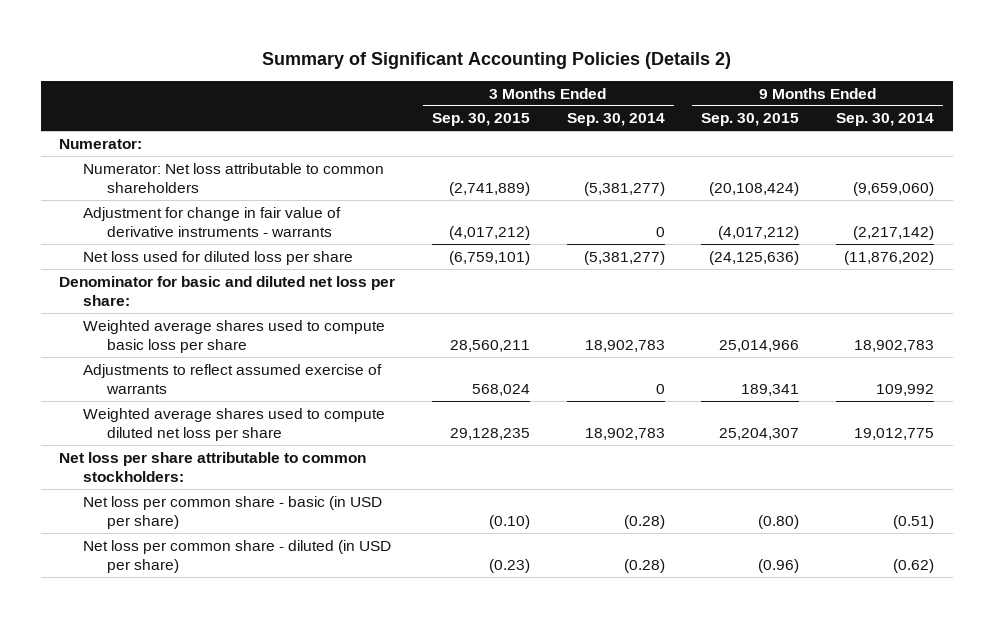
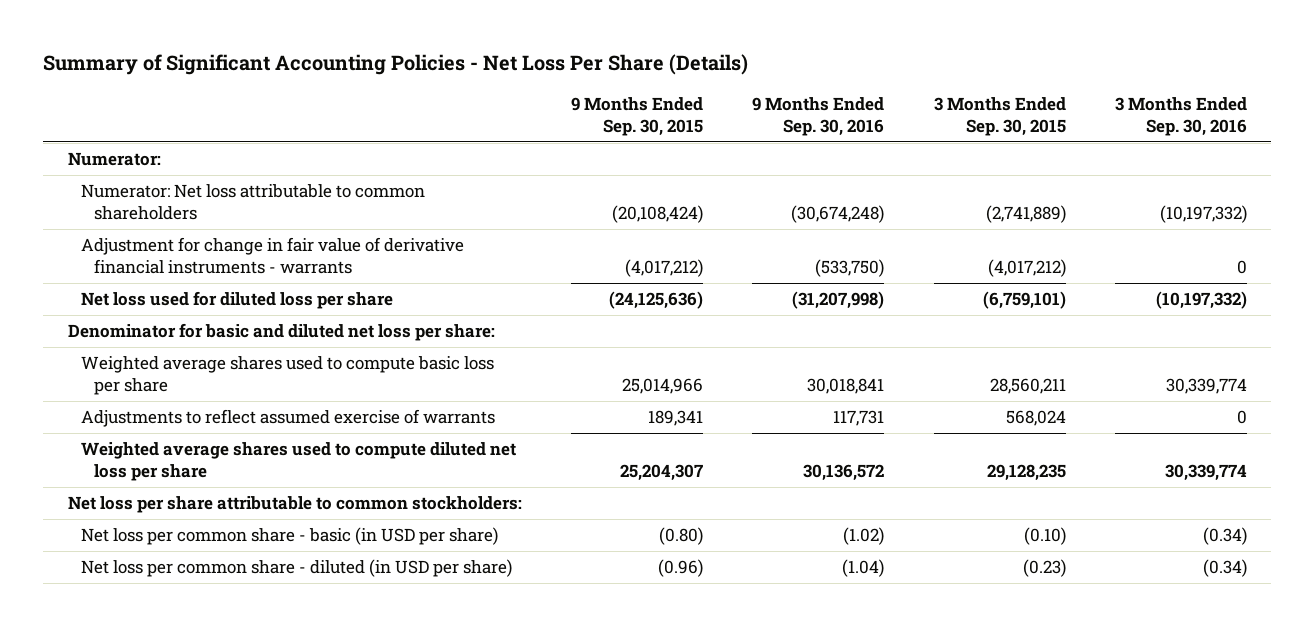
[261,52,731,70] Summary of Significant Accounting Policies (Details 2) -> [43,54,749,76] Summary of Significant Accounting Policies - Net Loss Per Share (Details)
[566,113,665,127] Sep. 30, 2014 -> none
[836,113,935,127] Sep. 30, 2014 -> none
none -> [752,96,885,136] 9 Months Ended Sep. 30, 2016
none -> [1114,96,1247,136] 3 Months Ended Sep. 30, 2016
[83,206,342,237] Adjustment for change in fair value of derivative instruments - warrants -> [81,237,465,275] Adjustment for change in fair value of derivative financial instruments - warrants

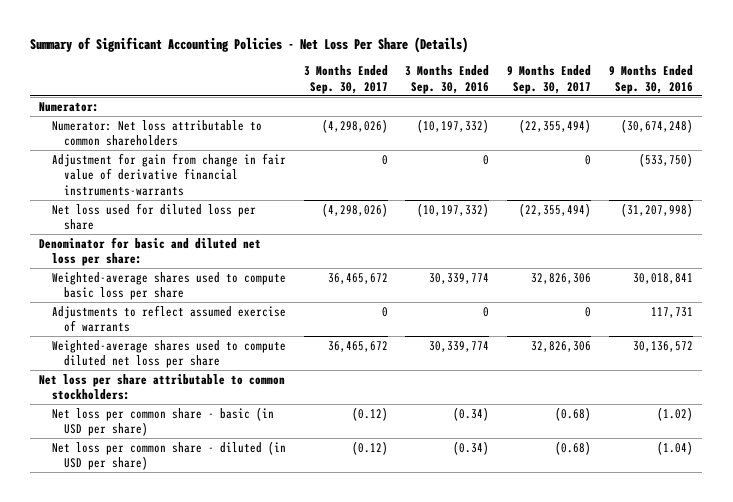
[571,96,704,136] 9 Months Ended Sep. 30, 2015 -> none
[933,96,1066,136] 3 Months Ended Sep. 30, 2015 -> none
none -> [303,65,388,94] 3 Months Ended Sep. 30, 2017
none -> [507,65,592,94] 9 Months Ended Sep. 30, 2017
[81,237,465,275] Adjustment for change in fair value of derivative financial instruments - warrants -> [51,152,286,196] Adjustment for gain from change in fair value of derivative financial instruments-warrants
[81,356,495,396] Weighted average shares used to compute basic loss per share -> [51,271,286,301] Weighted-average shares used to compute basic loss per share
[81,442,517,482] Weighted average shares used to compute diluted net loss per share -> [51,339,286,369] Weighted-average shares used to compute diluted net loss per share

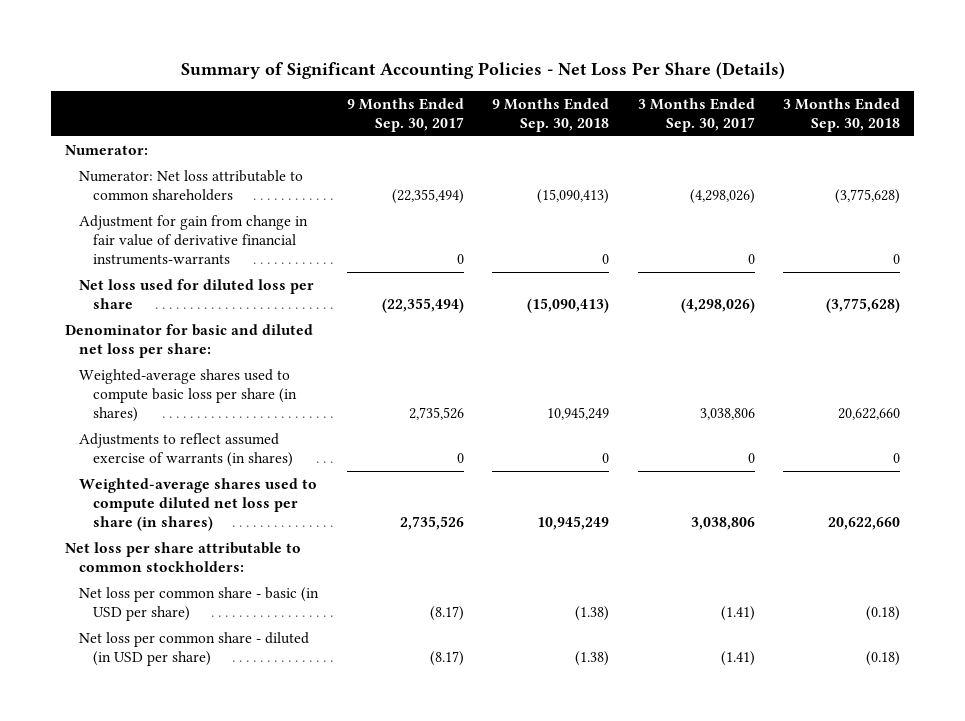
[405,65,490,94] 3 Months Ended Sep. 30, 2016 -> none
[609,65,694,94] 9 Months Ended Sep. 30, 2016 -> none
none -> [492,97,610,133] 9 Months Ended Sep. 30, 2018
none -> [783,97,901,133] 3 Months Ended Sep. 30, 2018
[51,271,286,301] Weighted-average shares used to compute basic loss per share -> [79,368,298,423] Weighted-average shares used to compute basic loss per share (in shares)
[327,272,388,284] 36,465,672 -> [699,408,755,421] 3,038,806
[531,272,592,284] 32,826,306 -> [408,407,464,421] 2,735,526
[51,304,286,333] Adjustments to reflect assumed exercise of warrants -> [79,432,294,468] Adjustments to reflect assumed exercise of warrants (in shares)
[51,339,286,369] Weighted-average shares used to compute diluted net loss per share -> [79,477,318,532] Weighted-average shares used to compute diluted net loss per share (in shares)
[327,340,388,352] 36,465,672 -> [690,517,755,531] 3,038,806
[531,340,592,352] 32,826,306 -> [399,516,464,531] 2,735,526
[351,406,388,421] (0.12) -> [720,606,755,622] (1.41)
[555,406,592,421] (0.68) -> [429,606,464,622] (8.17)
[351,440,388,455] (0.12) -> [720,651,755,667] (1.41)
[555,440,592,455] (0.68) -> [429,651,464,667] (8.17)

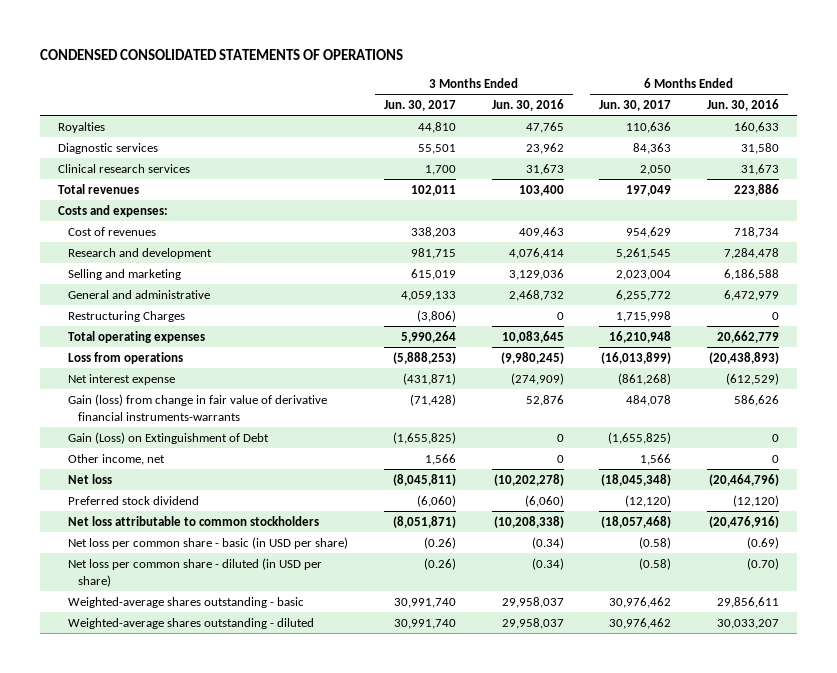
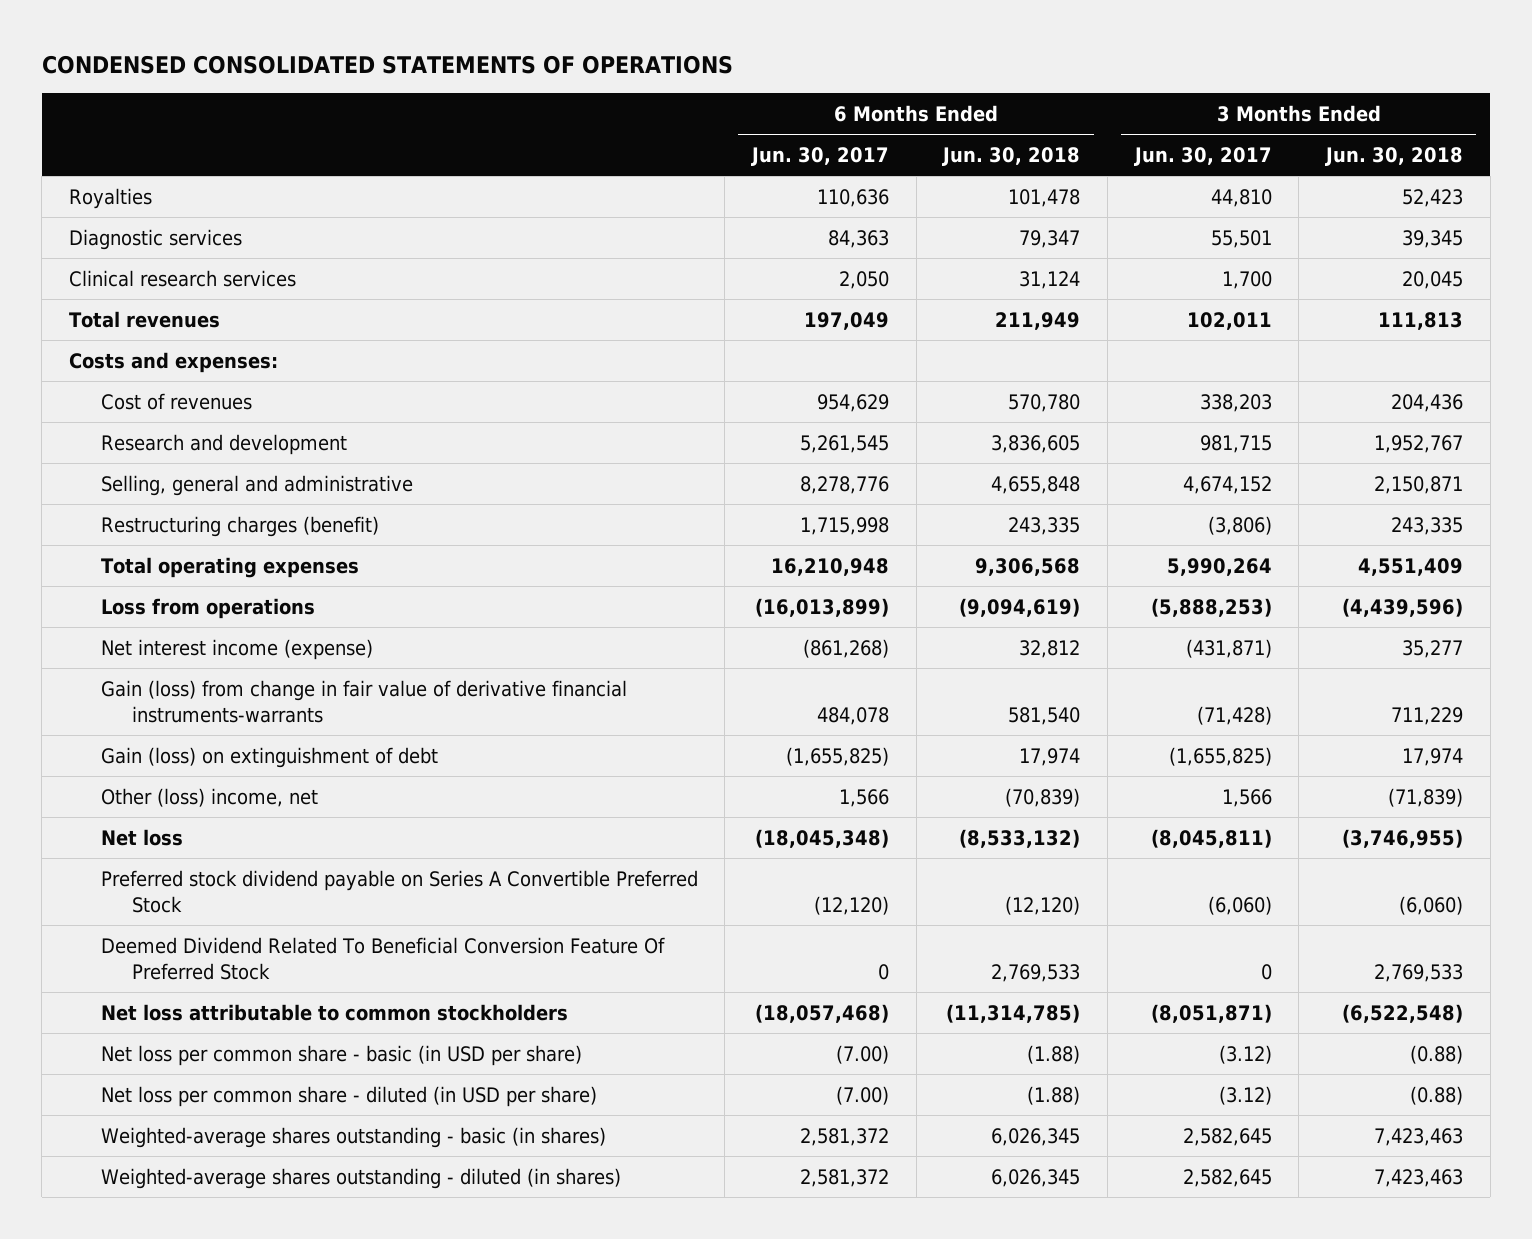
[491,99,564,112] Jun. 30, 2016 -> none
[707,99,780,112] Jun. 30, 2016 -> none
none -> [942,146,1081,166] Jun. 30, 2018
none -> [1324,146,1463,166] Jun. 30, 2018
[67,268,181,280] Selling and marketing -> none
[67,289,210,299] General and administrative -> [100,474,413,496] Selling, general and administrative
[400,290,456,301] 4,059,133 -> [1182,475,1272,494] 4,674,152
[616,289,672,301] 6,255,772 -> [799,475,889,494] 8,278,776
[67,310,185,322] Restructuring Charges -> [100,515,379,537] Restructuring charges (benefit)
[67,373,175,385] Net interest expense -> [100,638,373,660] Net interest income (expense)
[67,431,269,444] Gain (Loss) on Extinguishment of Debt -> [100,746,438,768] Gain (loss) on extinguishment of debt
[67,453,165,465] Other income, net -> [100,787,318,807] Other (loss) income, net
[67,495,199,505] Preferred stock dividend -> [100,869,698,913] Preferred stock dividend payable on Series A Convertible Preferred Stock
none -> [100,936,665,980] Deemed Dividend Related To Beneficial Conversion Feature Of Preferred Stock
[423,536,456,549] (0.26) -> [1218,1044,1272,1064] (3.12)
[639,536,672,549] (0.58) -> [835,1044,889,1064] (7.00)
[423,557,456,570] (0.26) -> [1218,1085,1272,1105] (3.12)
[639,557,672,570] (0.58) -> [835,1085,889,1105] (7.00)
[67,596,304,608] Weighted-average shares outstanding - basic -> [100,1126,606,1148] Weighted-average shares outstanding - basic (in shares)
[393,597,456,608] 30,991,740 -> [1182,1127,1272,1146] 2,582,645
[609,596,672,608] 30,976,462 -> [799,1127,889,1146] 2,581,372
[67,617,314,629] Weighted-average shares outstanding - diluted -> [100,1167,621,1189] Weighted-average shares outstanding - diluted (in shares)
[393,618,456,629] 30,991,740 -> [1182,1168,1272,1187] 2,582,645
[609,617,672,629] 30,976,462 -> [799,1168,889,1187] 2,581,372

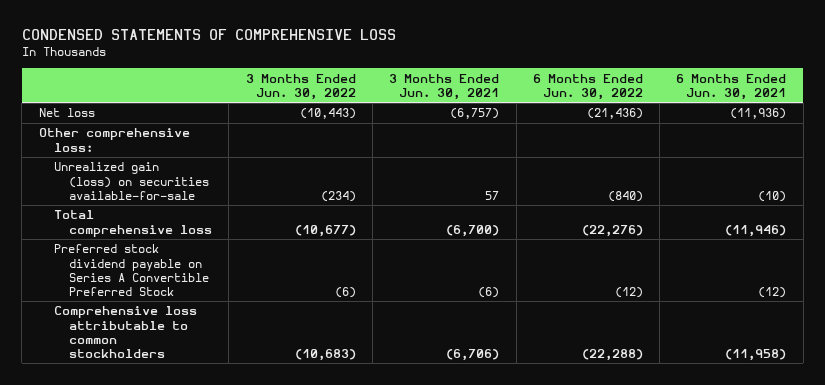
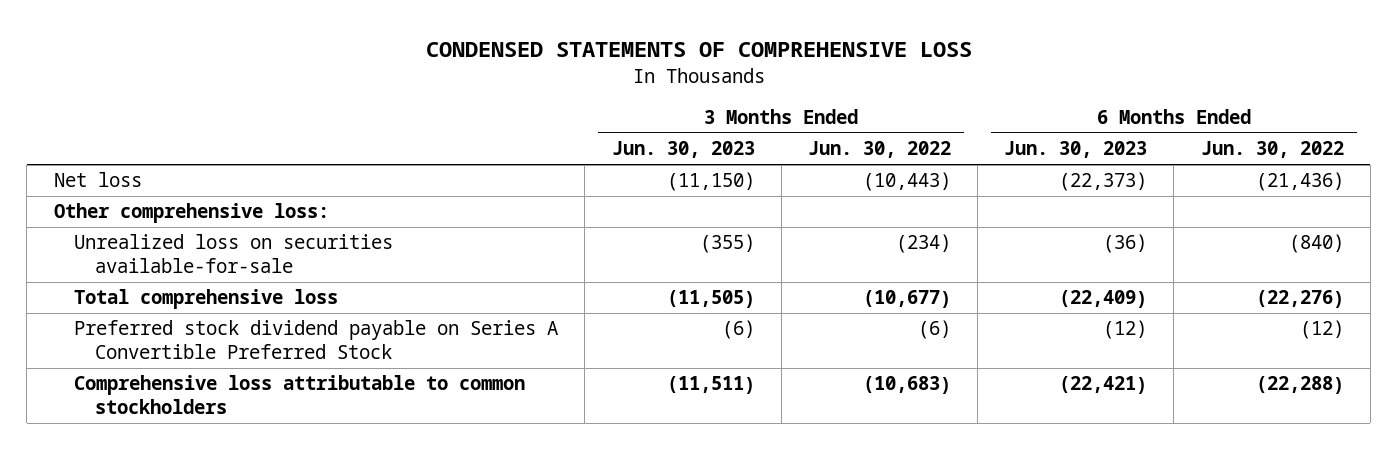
[389,73,500,100] 3 Months Ended Jun. 30, 2021 -> none
[676,73,787,100] 6 Months Ended Jun. 30, 2021 -> none
none -> [611,141,755,159] Jun. 30, 2023
none -> [1004,141,1148,159] Jun. 30, 2023
[53,162,210,200] Unrealized gain (loss) on securities available-for-sale -> [74,234,394,274] Unrealized loss on securities available-for-sale

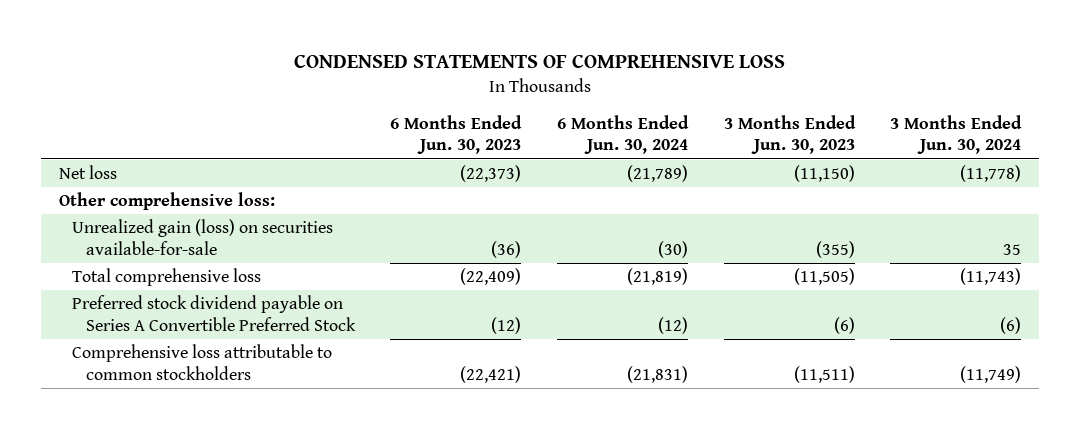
[807,141,951,159] Jun. 30, 2022 -> none
[1200,141,1344,159] Jun. 30, 2022 -> none
none -> [557,114,690,155] 6 Months Ended Jun. 30, 2024
none -> [890,114,1023,155] 3 Months Ended Jun. 30, 2024
[74,234,394,274] Unrealized loss on securities available-for-sale -> [72,219,334,255] Unrealized gain (loss) on securities available-for-sale

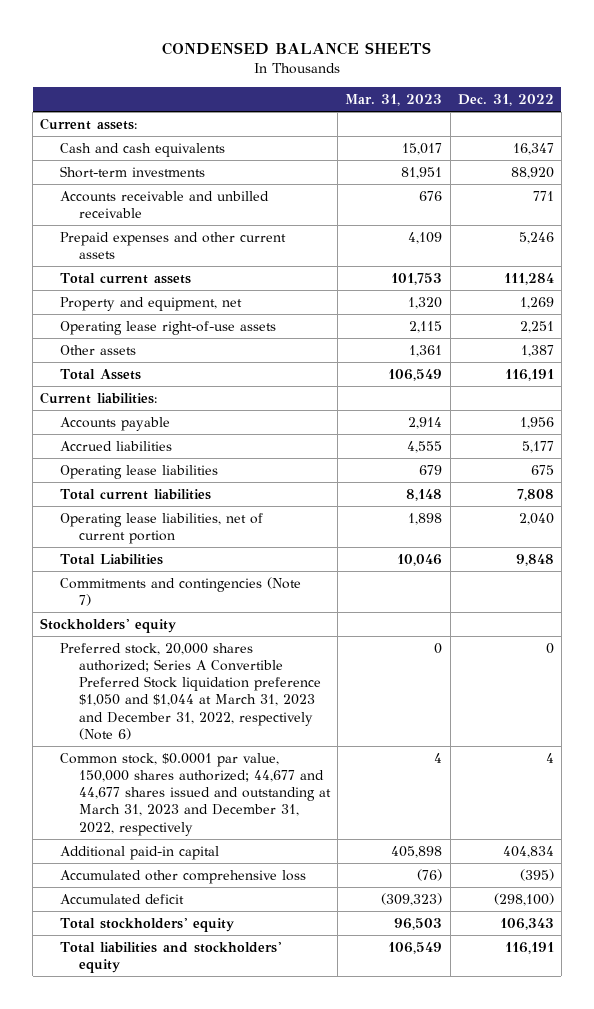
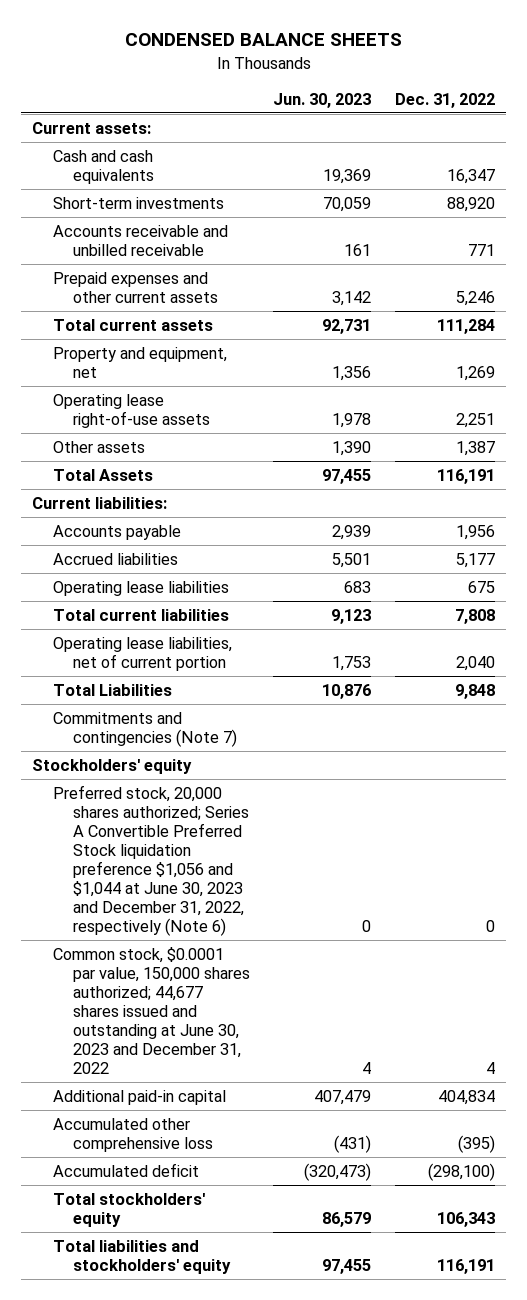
[345,94,443,107] Mar. 31, 2023 -> none
none -> [273,92,372,108] Jun. 30, 2023
[59,642,322,740] Preferred stock, 20,000 shares authorized; Series A Convertible Preferred Stock liquidation preference $1,050 and $1,044 at March 31, 2023 and December 31, 2022, respectively (Note 6) -> [52,784,250,936] Preferred stock, 20,000 shares authorized; Series A Convertible Preferred Stock liquidation preference $1,056 and $1,044 at June 30, 2023 and December 31, 2022, respectively (Note 6)
[59,752,332,836] Common stock, $0.0001 par value, 150,000 shares authorized; 44,677 and 44,677 shares issued and outstanding at March 31, 2023 and December 31, 2022, respectively -> [52,946,251,1074] Common stock, $0.0001 par value, 150,000 shares authorized; 44,677 shares issued and outstanding at June 30, 2023 and December 31, 2022

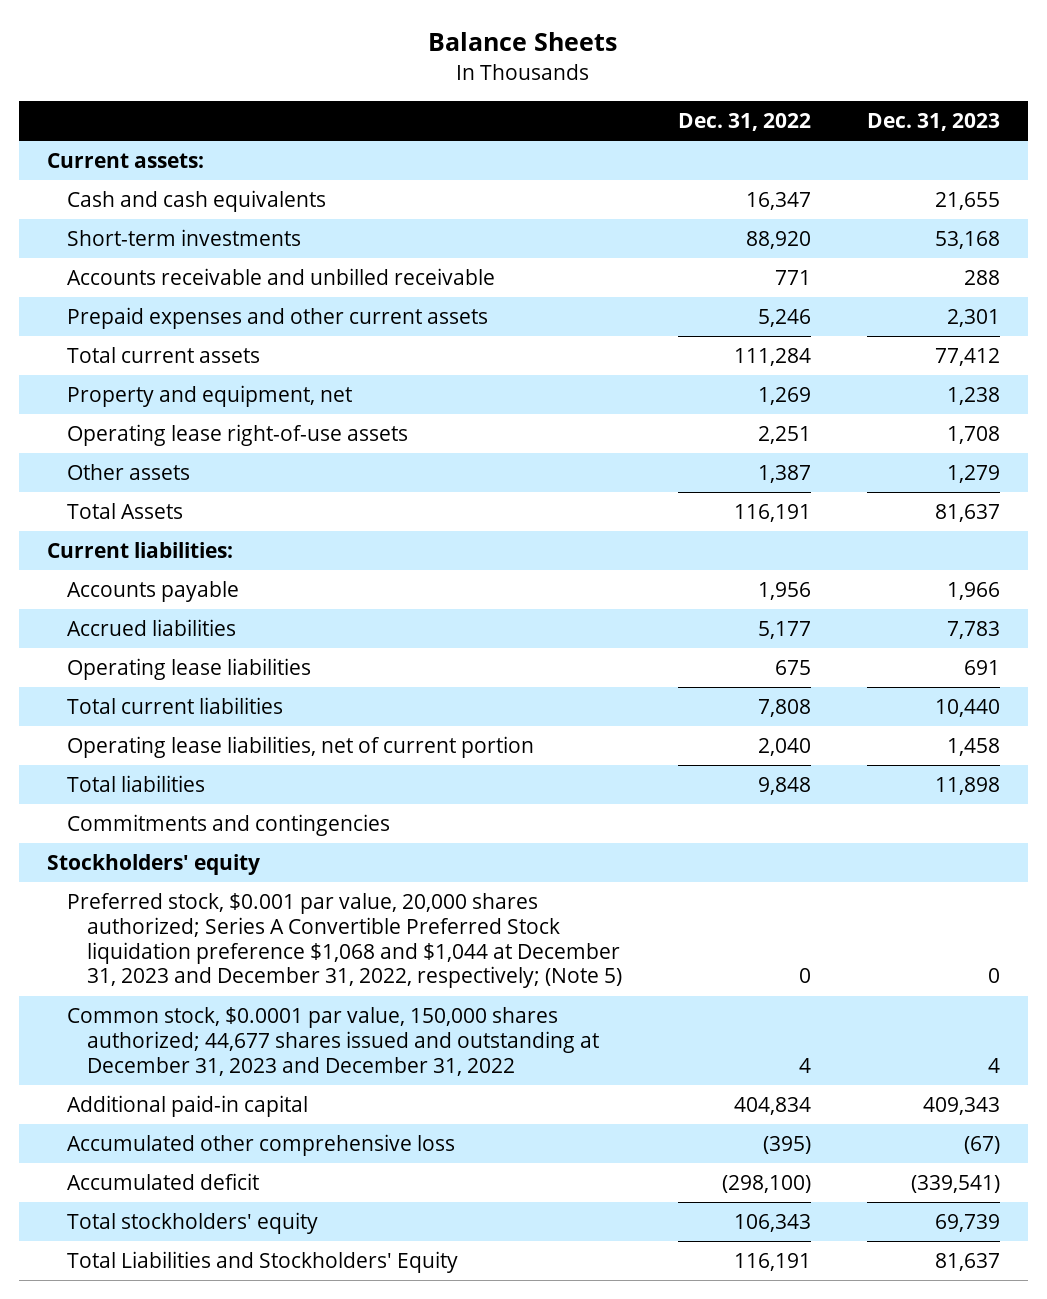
[124,33,402,47] CONDENSED BALANCE SHEETS -> [428,32,618,52] Balance Sheets
[273,92,372,108] Jun. 30, 2023 -> none
none -> [867,113,1001,132] Dec. 31, 2023
[52,683,172,696] Total Liabilities -> [67,775,206,793] Total liabilities
[52,711,238,747] Commitments and contingencies (Note 7) -> [67,814,391,837] Commitments and contingencies
[52,784,250,936] Preferred stock, 20,000 shares authorized; Series A Convertible Preferred Stock liquidation preference $1,056 and $1,044 at June 30, 2023 and December 31, 2022, respectively (Note 6) -> [67,893,623,989] Preferred stock, $0.001 par value, 20,000 shares authorized; Series A Convertible Preferred Stock liquidation preference $1,068 and $1,044 at December 31, 2023 and December 31, 2022, respectively; (Note 5)
[52,946,251,1074] Common stock, $0.0001 par value, 150,000 shares authorized; 44,677 shares issued and outstanding at June 30, 2023 and December 31, 2022 -> [67,1007,600,1076] Common stock, $0.0001 par value, 150,000 shares authorized; 44,677 shares issued and outstanding at December 31, 2023 and December 31, 2022
[52,1239,232,1274] Total liabilities and stockholders' equity -> [67,1251,459,1274] Total Liabilities and Stockholders' Equity

